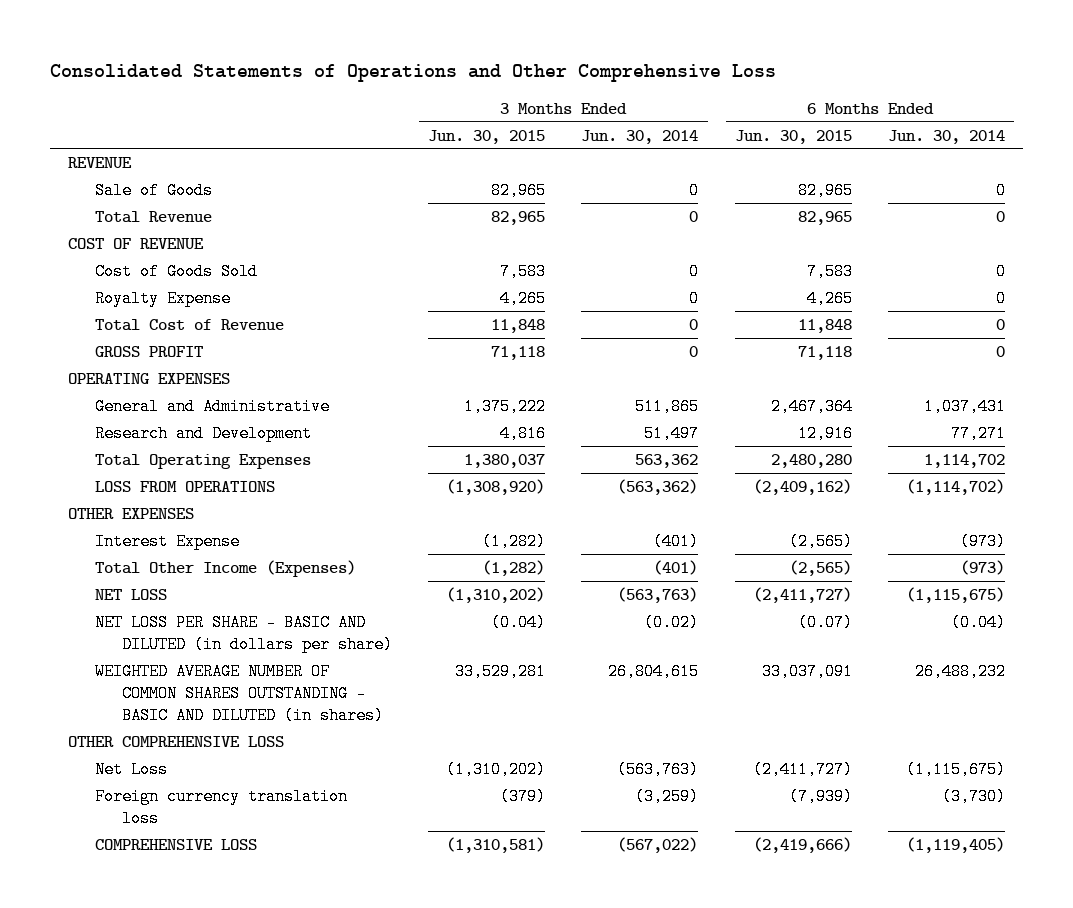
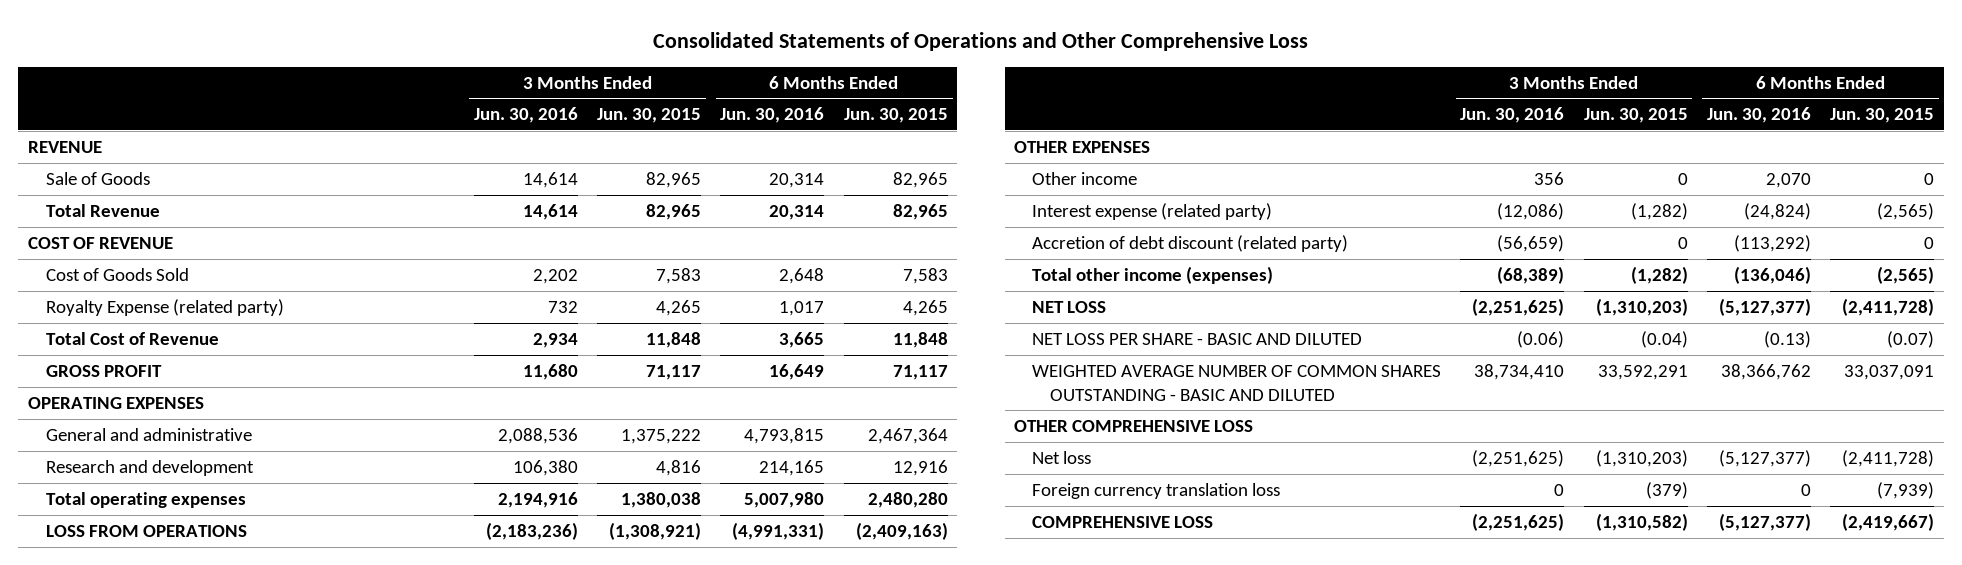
[581,129,699,144] Jun. 30, 2014 -> none
[888,129,1006,144] Jun. 30, 2014 -> none
none -> [473,107,578,124] Jun. 30, 2016
none -> [720,107,825,124] Jun. 30, 2016
[94,289,231,307] Royalty Expense -> [45,298,284,316] Royalty Expense (related party)
[491,345,546,360] 71,118 -> [646,364,702,380] 71,117
[797,345,852,360] 71,118 -> [892,364,948,380] 71,117
[94,397,330,415] General and Administrative -> [45,427,252,441] General and administrative
[94,424,312,442] Research and Development -> [45,459,254,476] Research and development
[94,453,311,469] Total Operating Expenses -> [45,491,246,508] Total operating expenses
[464,453,546,468] 1,380,037 -> [621,491,702,508] 1,380,038
[446,478,546,495] (1,308,920) -> [609,521,702,540] (1,308,921)
[752,478,852,495] (2,409,162) -> [855,521,948,540] (2,409,163)
none -> [1032,171,1138,185] Other income
[94,532,240,550] Interest Expense -> [1032,202,1273,220] Interest expense (related party)
none -> [1032,234,1349,252] Accretion of debt discount (related party)
[94,559,356,577] Total Other Income (Expenses) -> [1032,265,1274,284] Total other income (expenses)
[446,586,546,603] (1,310,202) -> [1595,297,1688,316] (1,310,203)
[752,586,852,603] (2,411,727) -> [1842,297,1935,316] (2,411,728)
[94,613,393,653] NET LOSS PER SHARE - BASIC AND DILUTED (in dollars per share) -> [1032,332,1363,345] NET LOSS PER SHARE - BASIC AND DILUTED
[94,662,384,725] WEIGHTED AVERAGE NUMBER OF COMMON SHARES OUTSTANDING - BASIC AND DILUTED (in shares) -> [1032,364,1442,401] WEIGHTED AVERAGE NUMBER OF COMMON SHARES OUTSTANDING - BASIC AND DILUTED
[455,662,547,680] 33,529,281 -> [1597,364,1688,380] 33,592,291
[94,760,168,778] Net Loss -> [1032,450,1092,464] Net loss
[446,760,547,778] (1,310,202) -> [1595,449,1688,467] (1,310,203)
[752,760,853,778] (2,411,727) -> [1842,449,1935,467] (2,411,728)
[446,836,546,853] (1,310,581) -> [1595,512,1688,531] (1,310,582)
[752,836,852,853] (2,419,666) -> [1842,512,1935,531] (2,419,667)

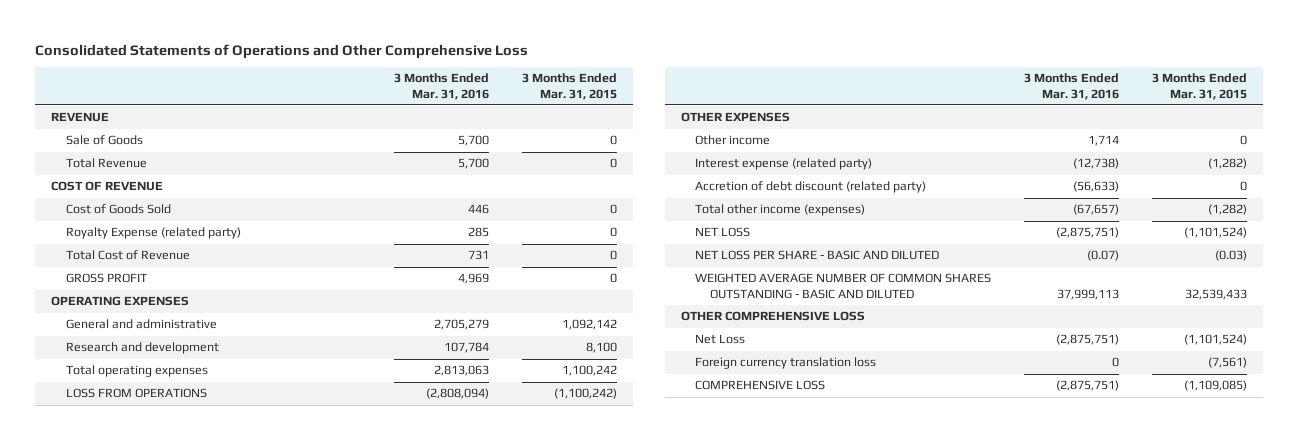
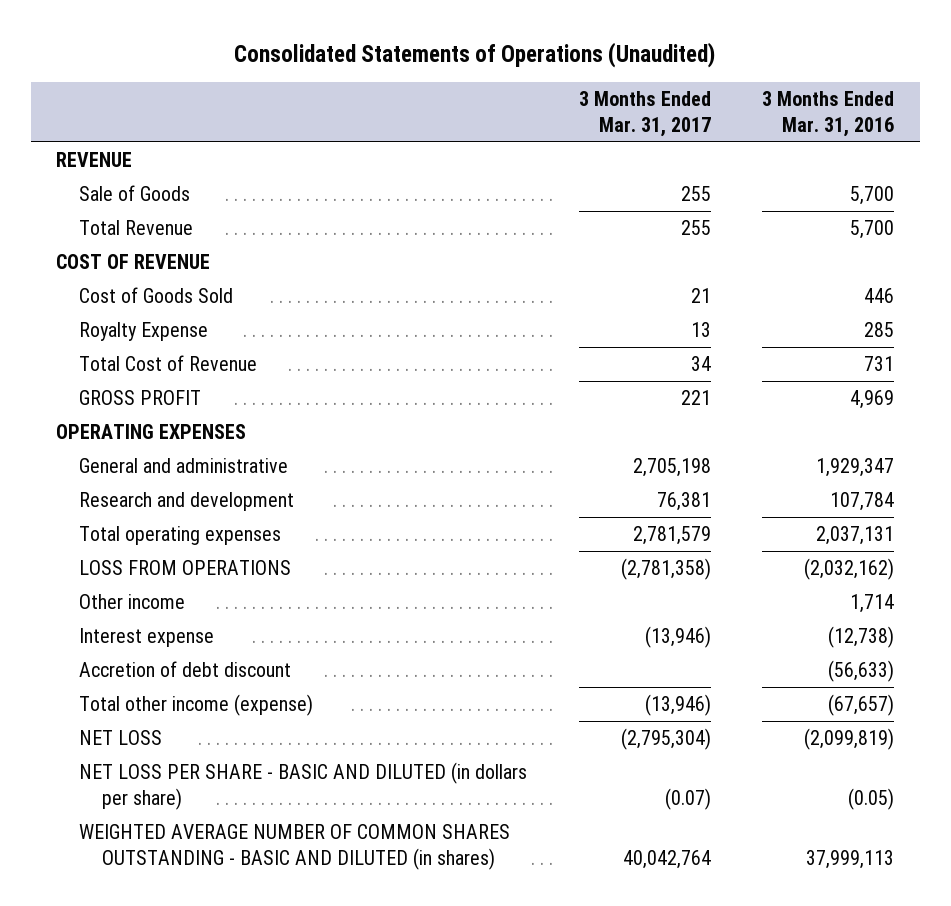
[34,43,528,59] Consolidated Statements of Operations and Other Comprehensive Loss -> [234,42,716,69] Consolidated Statements of Operations (Unaudited)
[521,73,617,100] 3 Months Ended Mar. 31, 2015 -> none
none -> [578,91,711,138] 3 Months Ended Mar. 31, 2017
[65,227,241,240] Royalty Expense (related party) -> [79,321,209,341] Royalty Expense
[434,319,490,331] 2,705,279 -> [816,457,895,477] 1,929,347
[681,112,791,123] OTHER EXPENSES -> none
[434,365,490,377] 2,813,063 -> [816,525,895,545] 2,037,131
[426,388,490,400] (2,808,094) -> [804,557,895,580] (2,032,162)
[681,311,866,322] OTHER COMPREHENSIVE LOSS -> none
[695,334,746,345] Net Loss -> none
[695,357,877,370] Foreign currency translation loss -> none
[695,380,826,391] COMPREHENSIVE LOSS -> none
[695,158,873,171] Interest expense (related party) -> [79,627,215,647] Interest expense
[695,181,927,194] Accretion of debt discount (related party) -> [79,660,292,677] Accretion of debt discount
[695,204,866,217] Total other income (expenses) -> [79,693,314,716] Total other income (expense)
[1055,227,1119,239] (2,875,751) -> [804,727,895,750] (2,099,819)
[695,250,940,261] NET LOSS PER SHARE - BASIC AND DILUTED -> [79,761,528,811] NET LOSS PER SHARE - BASIC AND DILUTED (in dollars per share)
[1086,250,1119,262] (0.07) -> [848,788,895,811] (0.05)
[695,273,992,299] WEIGHTED AVERAGE NUMBER OF COMMON SHARES OUTSTANDING - BASIC AND DILUTED -> [79,823,511,871] WEIGHTED AVERAGE NUMBER OF COMMON SHARES OUTSTANDING - BASIC AND DILUTED (in shares)

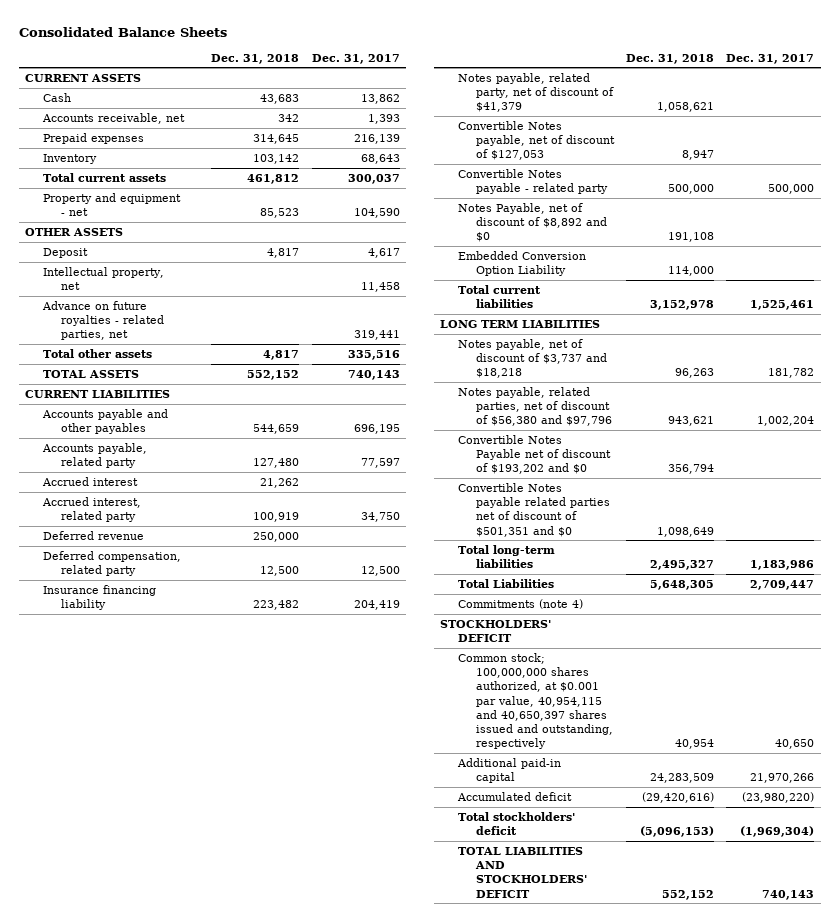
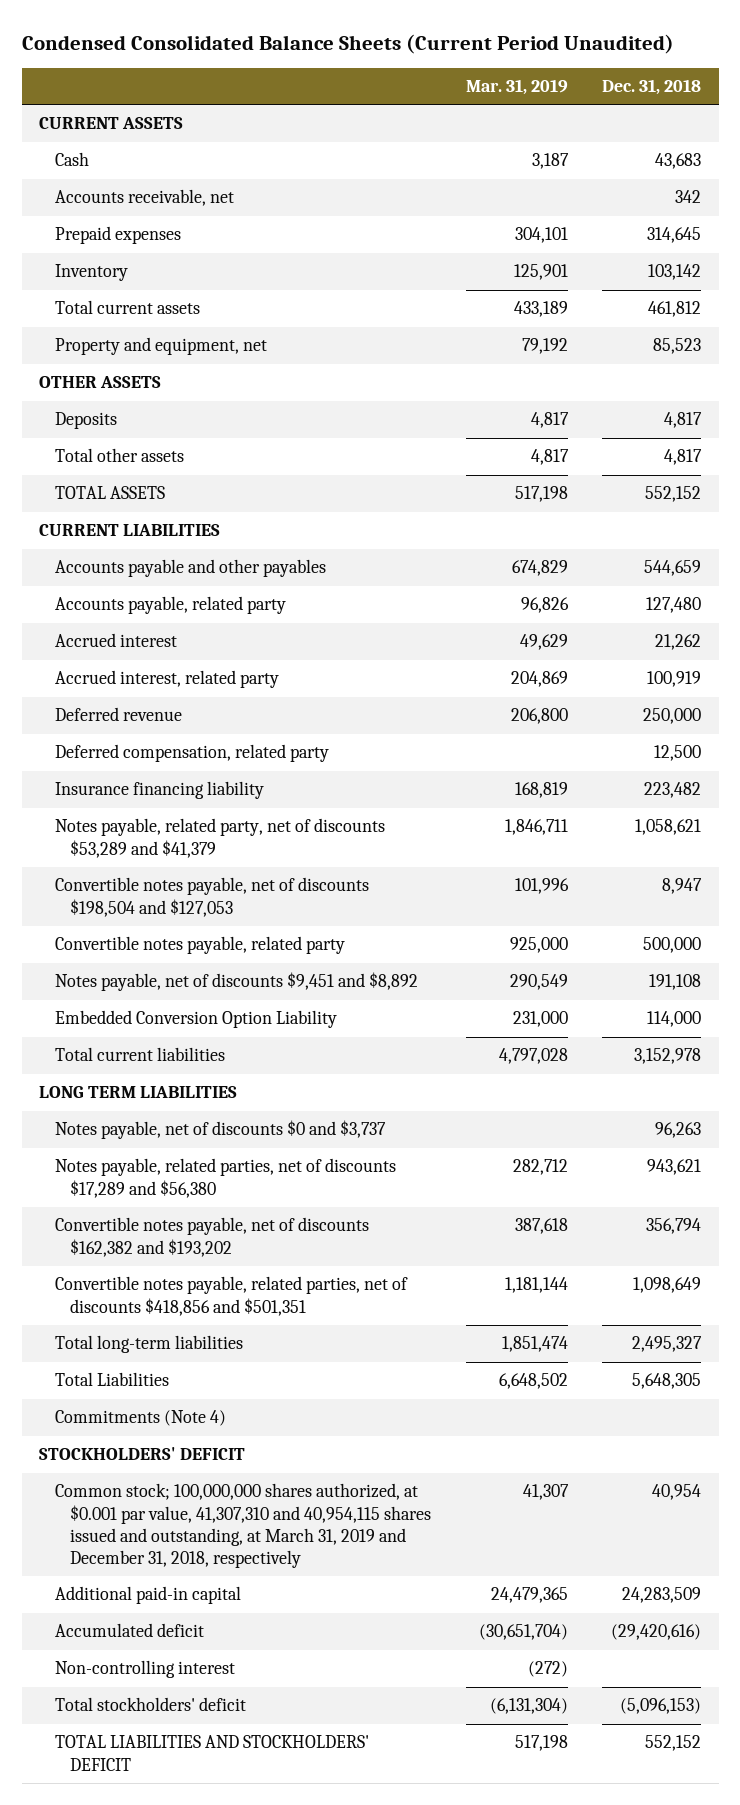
[19,26,228,37] Consolidated Balance Sheets -> [21,33,674,54] Condensed Consolidated Balance Sheets (Current Period Unaudited)
[311,53,400,64] Dec. 31, 2017 -> none
none -> [465,78,568,95] Mar. 31, 2019
[43,192,182,217] Property and equipment - net -> [54,337,267,356] Property and equipment, net
[43,266,165,291] Intellectual property, net -> none
[42,300,164,341] Advance on future royalties - related parties, net -> none
[43,247,89,258] Deposit -> [54,412,117,430] Deposits
[457,72,614,113] Notes payable, related party, net of discount of $41,379 -> [54,818,385,858] Notes payable, related party, net of discounts $53,289 and $41,379
[457,120,615,161] Convertible Notes payable, net of discount of $127,053 -> [54,877,369,917] Convertible notes payable, net of discounts $198,504 and $127,053
[457,168,608,195] Convertible Notes payable - related party -> [54,936,345,955] Convertible notes payable, related party
[457,202,607,243] Notes Payable, net of discount of $8,892 and $0 -> [54,972,418,992] Notes payable, net of discounts $9,451 and $8,892
[457,338,607,379] Notes payable, net of discount of $3,737 and $18,218 -> [54,1120,386,1140] Notes payable, net of discounts $0 and $3,737
[457,386,612,427] Notes payable, related parties, net of discount of $56,380 and $97,796 -> [54,1158,396,1198] Notes payable, related parties, net of discounts $17,289 and $56,380
[457,434,611,475] Convertible Notes Payable net of discount of $193,202 and $0 -> [54,1217,369,1257] Convertible notes payable, net of discounts $162,382 and $193,202
[457,482,610,537] Convertible Notes payable related parties net of discount of $501,351 and $0 -> [54,1276,408,1316] Convertible notes payable, related parties, net of discounts $418,856 and $501,351
[457,598,583,609] Commitments (note 4) -> [54,1410,226,1427] Commitments (Note 4)
[457,652,613,750] Common stock; 100,000,000 shares authorized, at $0.001 par value, 40,954,115 and 40,650,397 shares issued and outstanding, respectively -> [54,1483,432,1569] Common stock; 100,000,000 shares authorized, at $0.001 par value, 41,307,310 and 40,954,115 shares issued and outstanding, at March 31, 2019 and December 31, 2018, respectively
none -> [54,1660,235,1679] Non-controlling interest

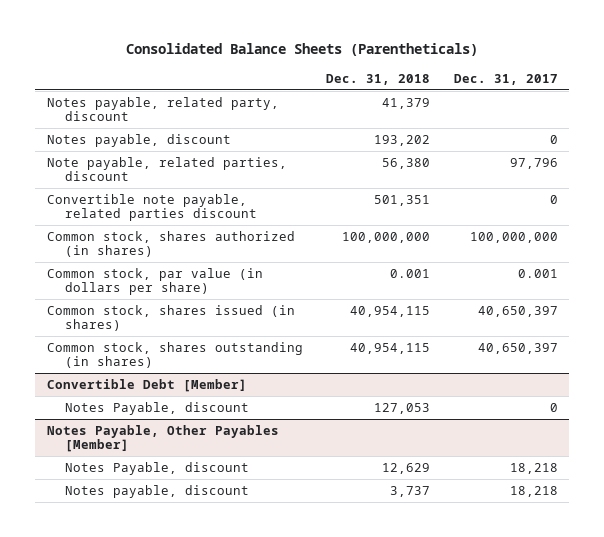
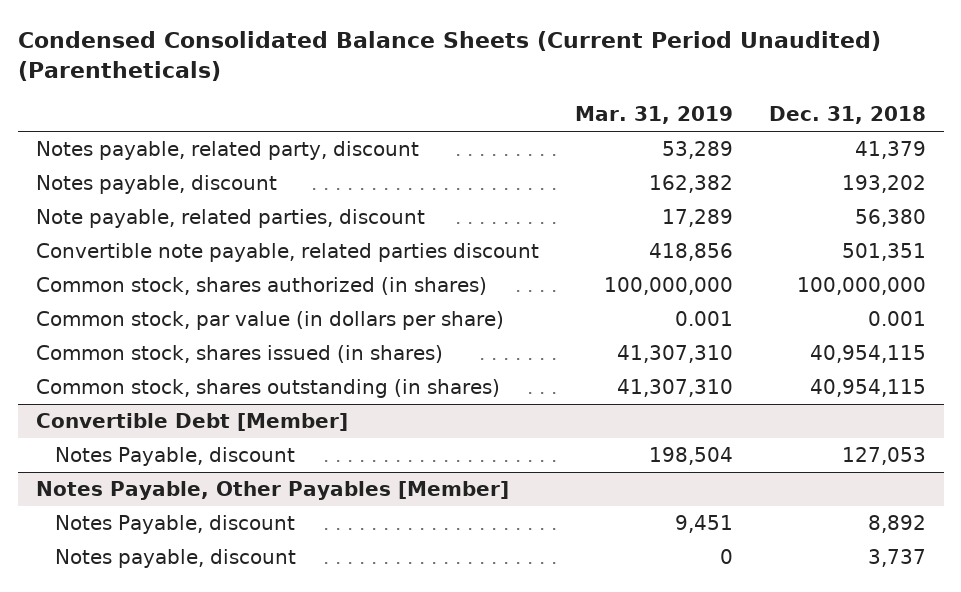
[126,43,479,57] Consolidated Balance Sheets (Parentheticals) -> [17,30,881,81] Condensed Consolidated Balance Sheets (Current Period Unaudited) (Parentheticals)
[453,73,558,85] Dec. 31, 2017 -> none
none -> [574,106,733,125] Mar. 31, 2019
[382,462,431,474] 12,629 -> [867,515,926,534] 8,892

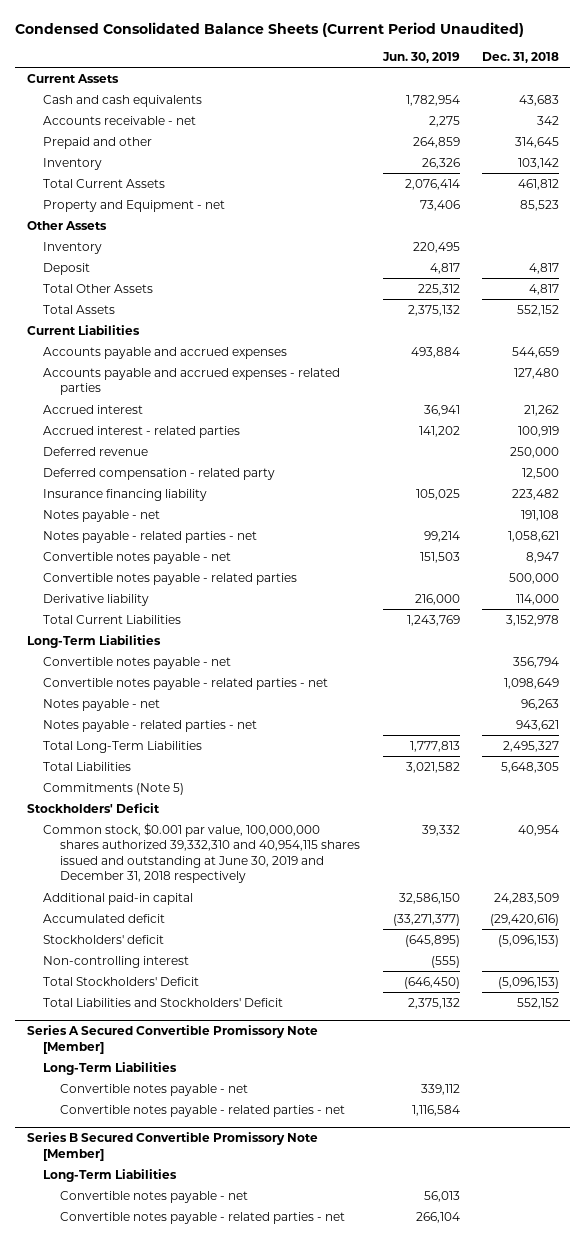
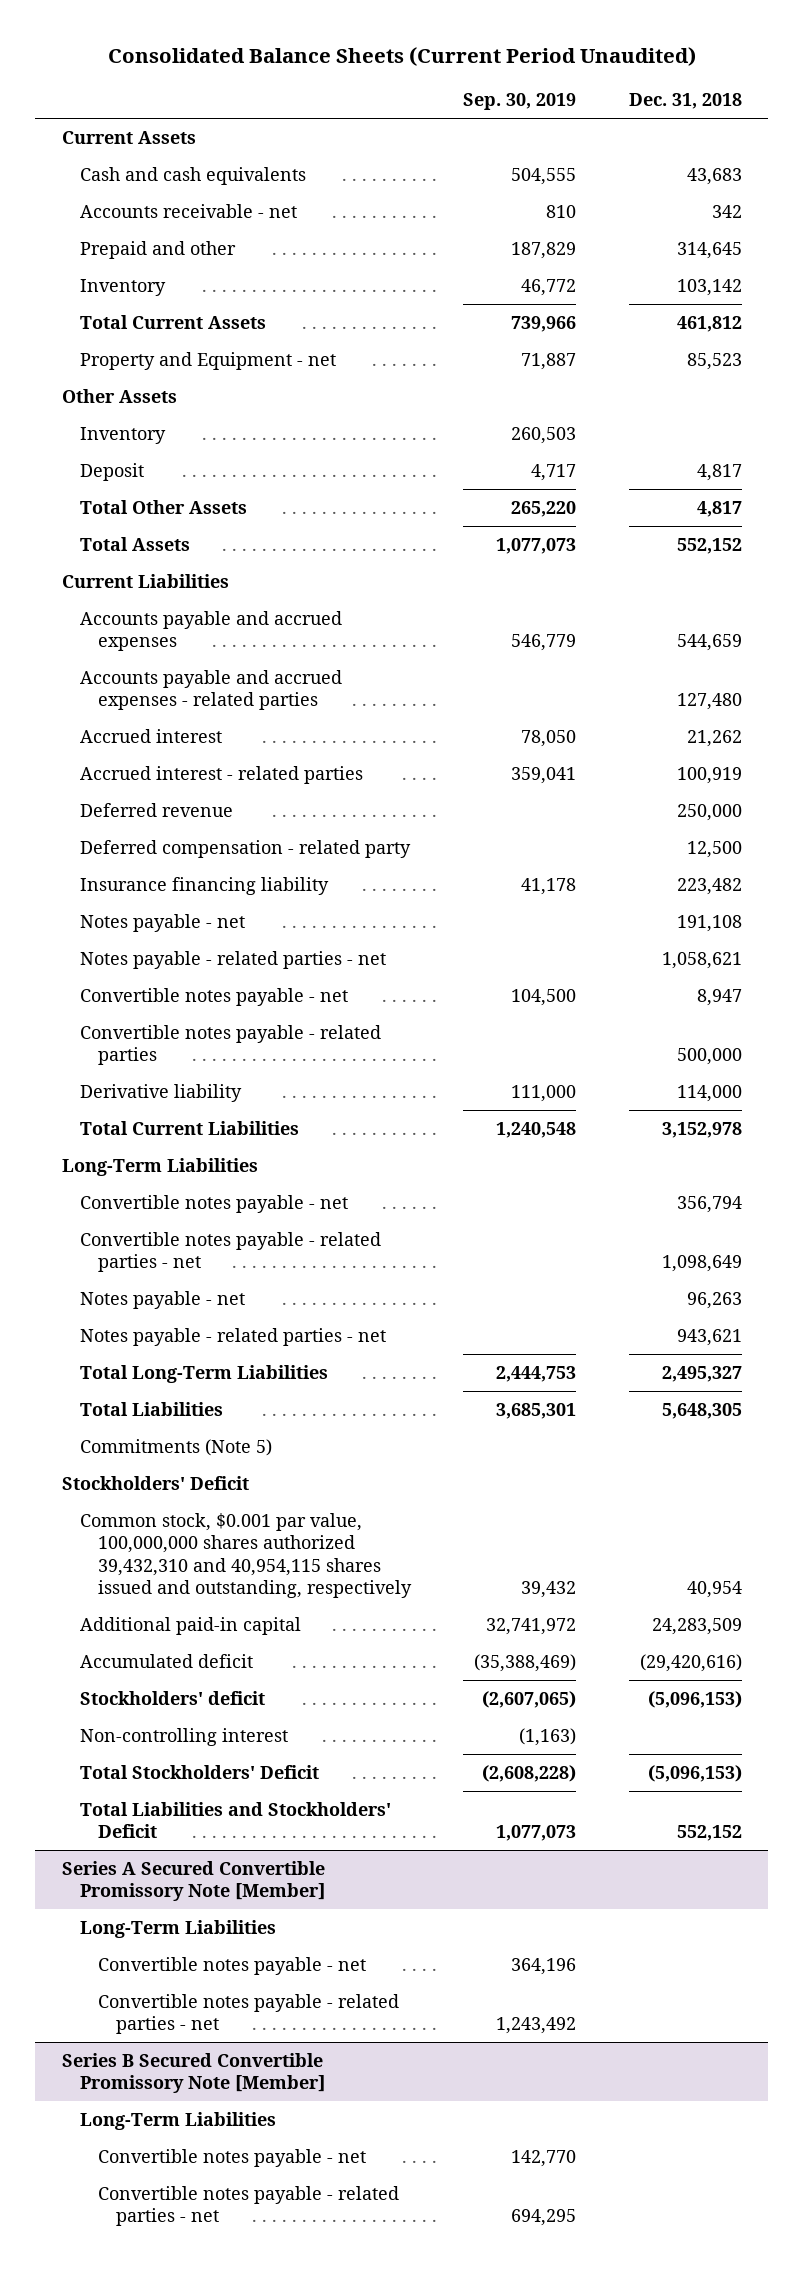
[15,22,525,38] Condensed Consolidated Balance Sheets (Current Period Unaudited) -> [107,47,696,67] Consolidated Balance Sheets (Current Period Unaudited)
[381,51,460,63] Jun. 30, 2019 -> none
none -> [463,93,577,111] Sep. 30, 2019
[43,822,361,884] Common stock, $0.001 par value, 100,000,000 shares authorized 39,332,310 and 40,954,115 shares issued and outstanding at June 30, 2019 and December 31, 2018 respectively -> [79,1512,412,1599] Common stock, $0.001 par value, 100,000,000 shares authorized 39,432,310 and 40,954,115 shares issued and outstanding, respectively

